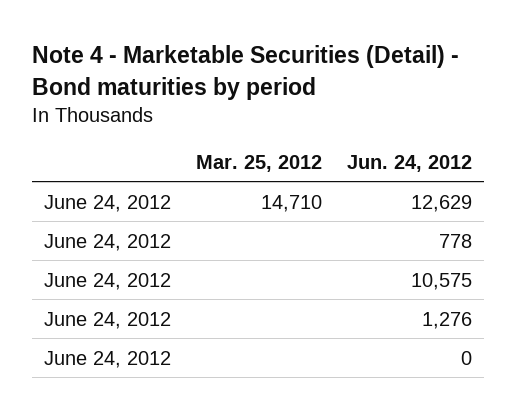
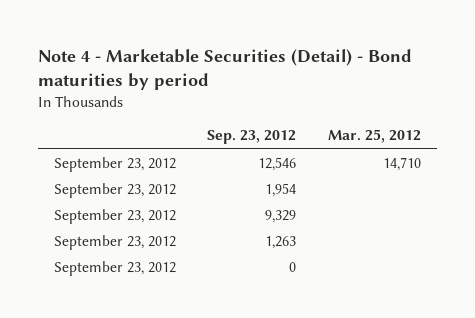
[347,154,473,172] Jun. 24, 2012 -> none
none -> [207,130,297,145] Sep. 23, 2012
[44,194,172,212] June 24, 2012 -> [53,157,176,173] September 23, 2012
[44,233,172,251] June 24, 2012 -> [53,183,176,199] September 23, 2012
[44,272,172,290] June 24, 2012 -> [53,209,176,225] September 23, 2012
[44,311,172,329] June 24, 2012 -> [53,235,176,251] September 23, 2012
[44,350,172,368] June 24, 2012 -> [53,261,176,277] September 23, 2012

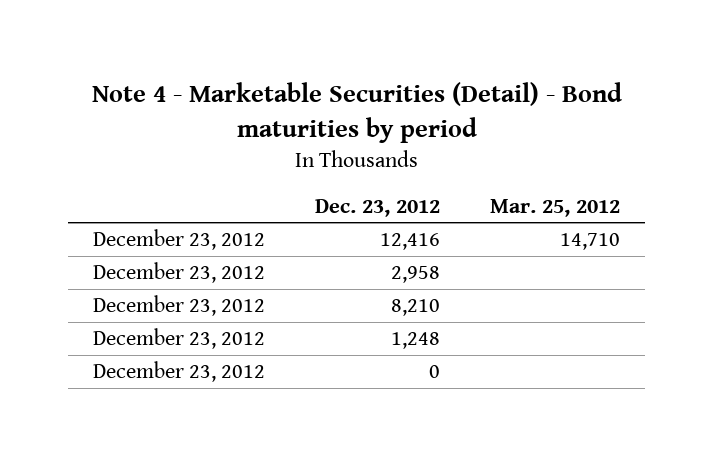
[207,130,297,145] Sep. 23, 2012 -> none
none -> [315,198,441,217] Dec. 23, 2012
[53,157,176,173] September 23, 2012 -> [92,229,265,251] December 23, 2012
[53,183,176,199] September 23, 2012 -> [92,262,265,284] December 23, 2012
[53,209,176,225] September 23, 2012 -> [92,295,265,317] December 23, 2012
[53,235,176,251] September 23, 2012 -> [92,328,265,350] December 23, 2012
[53,261,176,277] September 23, 2012 -> [92,361,265,383] December 23, 2012

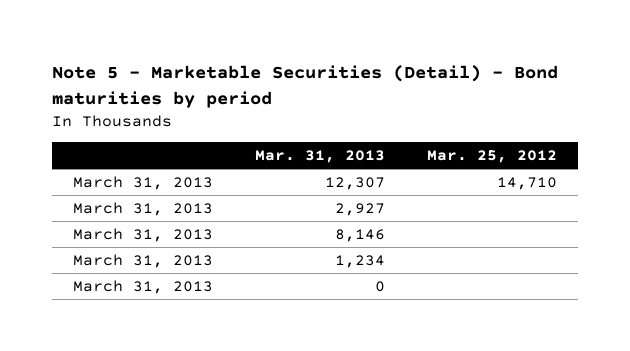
[91,82,622,143] Note 4 - Marketable Securities (Detail) - Bond maturities by period -> [52,65,559,108] Note 5 - Marketable Securities (Detail) - Bond maturities by period
[315,198,441,217] Dec. 23, 2012 -> none
none -> [255,150,386,164] Mar. 31, 2013
[92,229,265,251] December 23, 2012 -> [73,175,214,190] March 31, 2013
[92,262,265,284] December 23, 2012 -> [73,201,214,216] March 31, 2013
[92,295,265,317] December 23, 2012 -> [73,227,214,242] March 31, 2013
[92,328,265,350] December 23, 2012 -> [73,253,214,268] March 31, 2013
[92,361,265,383] December 23, 2012 -> [73,279,214,294] March 31, 2013

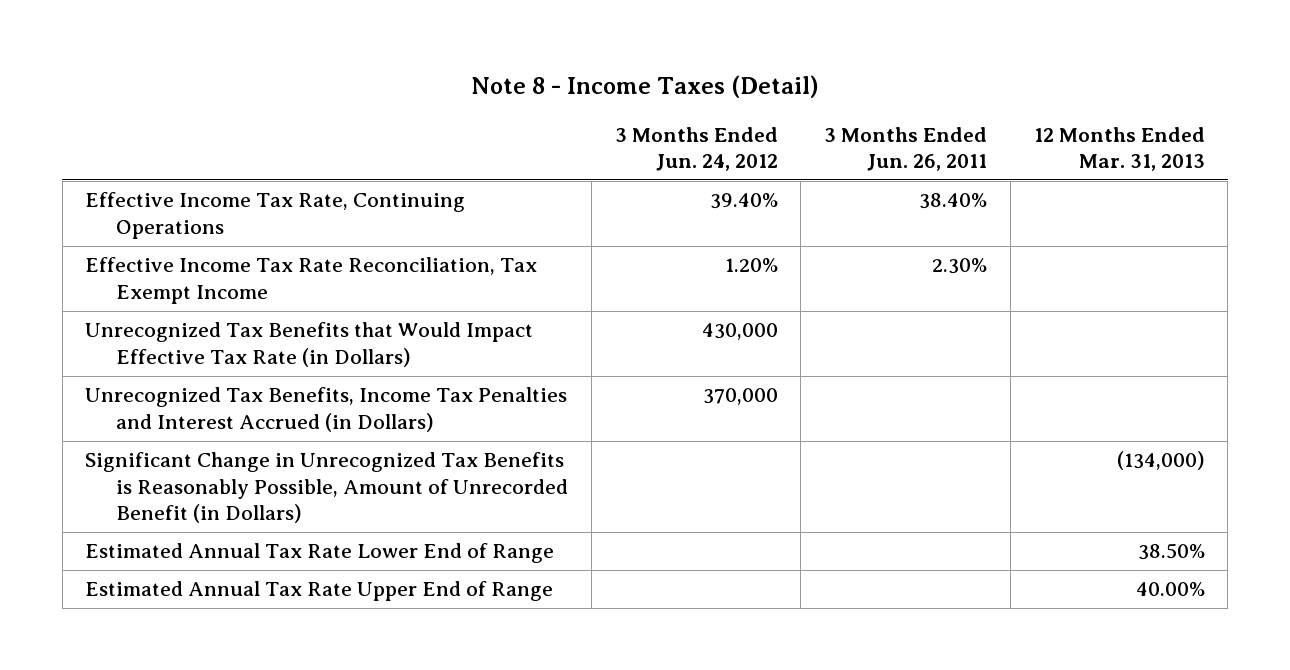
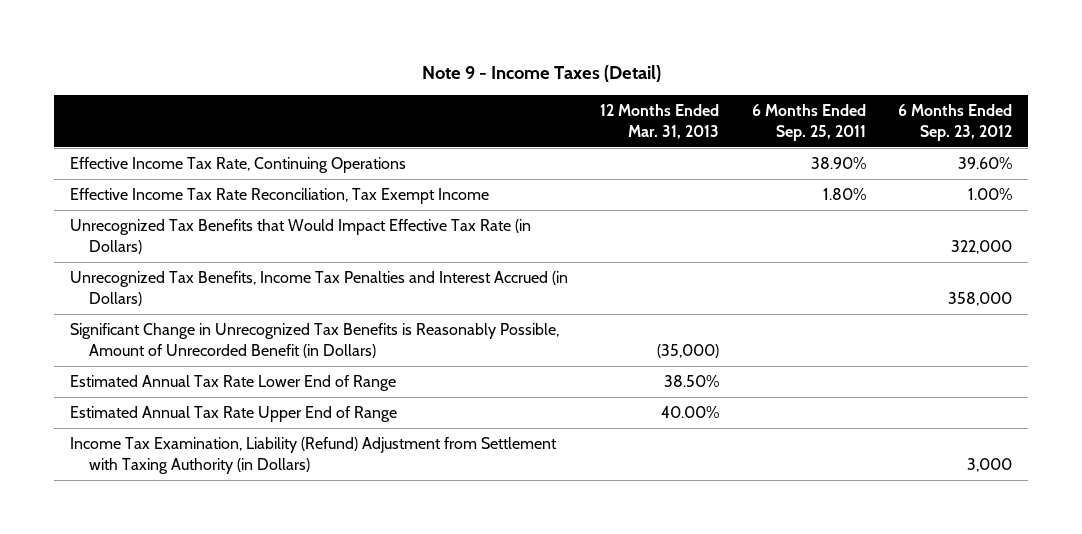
[470,75,819,99] Note 8 - Income Taxes (Detail) -> [422,64,662,82] Note 9 - Income Taxes (Detail)
[614,126,778,171] 3 Months Ended Jun. 24, 2012 -> none
[824,126,988,171] 3 Months Ended Jun. 26, 2011 -> none
none -> [751,104,866,141] 6 Months Ended Sep. 25, 2011
none -> [898,104,1013,141] 6 Months Ended Sep. 23, 2012
[1116,451,1205,471] (134,000) -> [657,343,720,358] (35,000)
none -> [70,437,558,474] Income Tax Examination, Liability (Refund) Adjustment from Settlement with Taxing Authority (in Dollars)

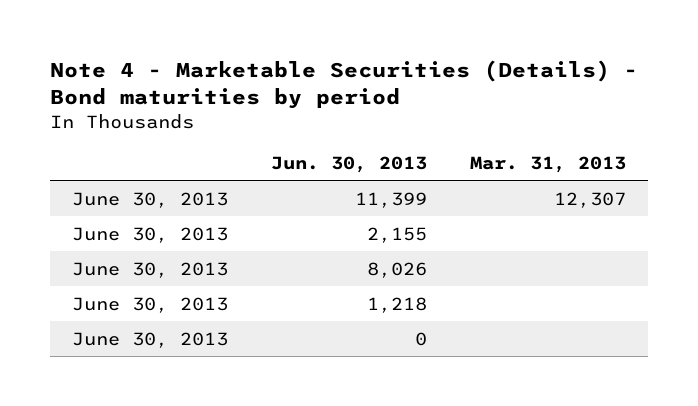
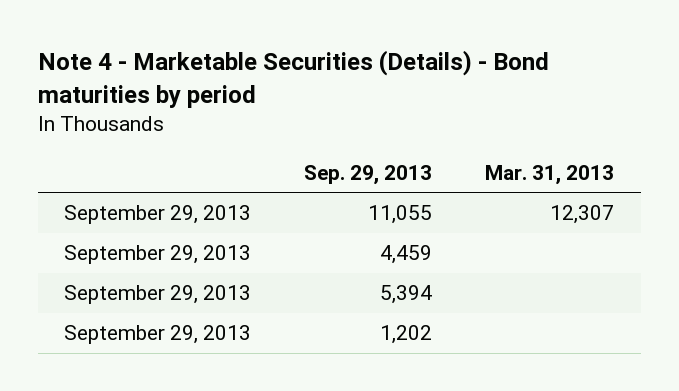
[270,156,427,174] Jun. 30, 2013 -> none
none -> [304,164,433,185] Sep. 29, 2013
[71,331,228,348] June 30, 2013 -> none
[71,191,228,208] June 30, 2013 -> [64,205,252,225] September 29, 2013
[71,226,228,243] June 30, 2013 -> [64,245,252,265] September 29, 2013
[71,261,228,278] June 30, 2013 -> [64,285,252,305] September 29, 2013
[71,296,228,313] June 30, 2013 -> [64,325,252,345] September 29, 2013

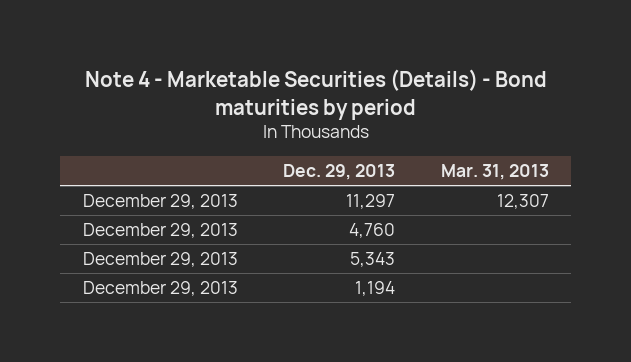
[304,164,433,185] Sep. 29, 2013 -> none
none -> [283,164,396,181] Dec. 29, 2013
[64,205,252,225] September 29, 2013 -> [82,194,238,210] December 29, 2013
[64,245,252,265] September 29, 2013 -> [82,223,238,239] December 29, 2013
[64,285,252,305] September 29, 2013 -> [82,252,238,268] December 29, 2013
[64,325,252,345] September 29, 2013 -> [82,281,238,297] December 29, 2013

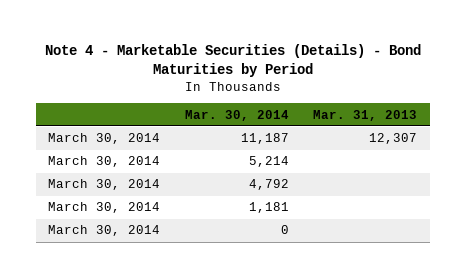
[84,69,547,120] Note 4 - Marketable Securities (Details) - Bond maturities by period -> [44,43,421,78] Note 4 - Marketable Securities (Details) - Bond Maturities by Period
[283,164,396,181] Dec. 29, 2013 -> none
none -> [184,109,289,121] Mar. 30, 2014
[82,194,238,210] December 29, 2013 -> [47,133,160,145] March 30, 2014
[82,223,238,239] December 29, 2013 -> [47,156,160,168] March 30, 2014
[82,252,238,268] December 29, 2013 -> [47,179,160,191] March 30, 2014
[82,281,238,297] December 29, 2013 -> [47,202,160,214] March 30, 2014
none -> [47,225,160,237] March 30, 2014

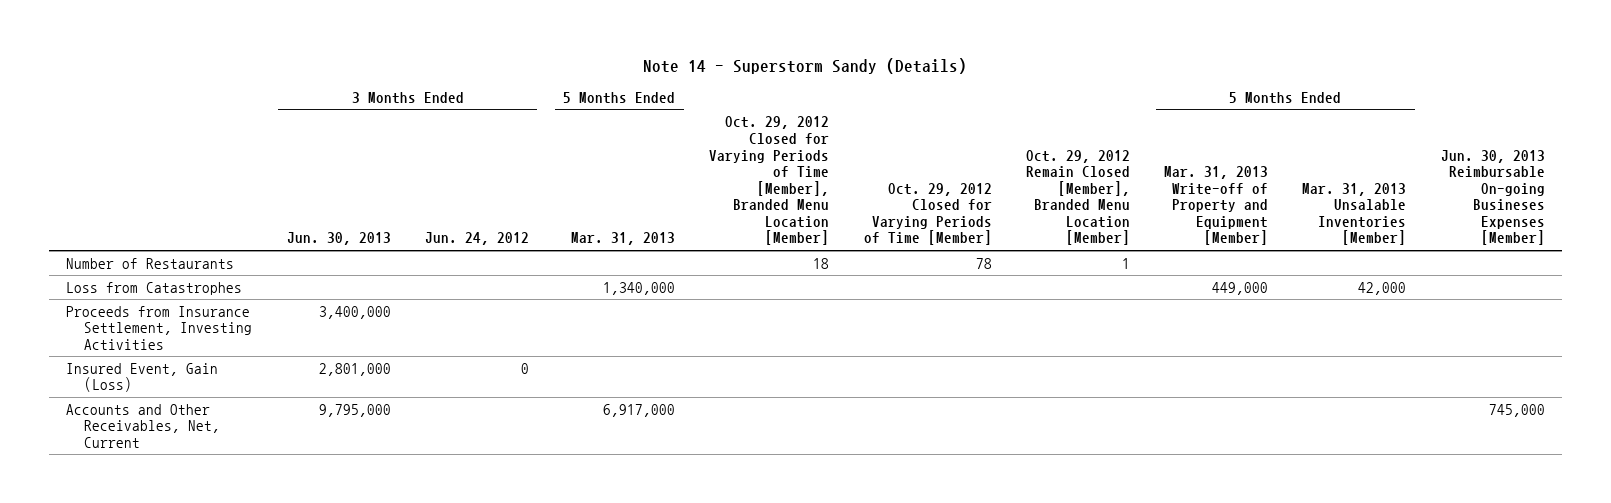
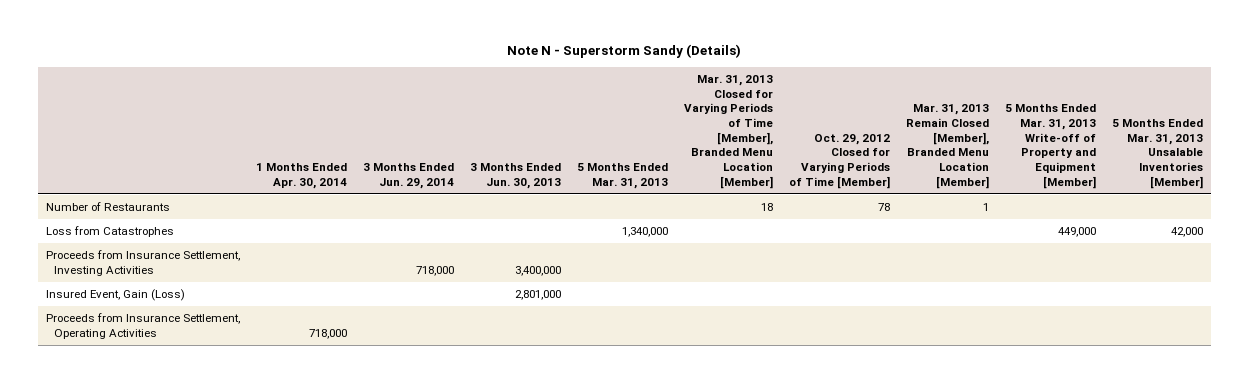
[643,58,968,75] Note 14 - Superstorm Sandy (Details) -> [507,44,742,59] Note N - Superstorm Sandy (Details)
[424,232,529,246] Jun. 24, 2012 -> none
[709,116,830,246] Oct. 29, 2012 Closed for Varying Periods of Time [Member], Branded Menu Location [Member] -> none
[1025,149,1130,246] Oct. 29, 2012 Remain Closed [Member], Branded Menu Location [Member] -> none
[1440,149,1545,246] Jun. 30, 2013 Reimbursable On-going Busineses Expenses [Member] -> none
none -> [255,163,347,189] 1 Months Ended Apr. 30, 2014
none -> [362,163,454,189] 3 Months Ended Jun. 29, 2014
none -> [683,74,773,189] Mar. 31, 2013 Closed for Varying Periods of Time [Member], Branded Menu Location [Member]
none -> [906,104,990,189] Mar. 31, 2013 Remain Closed [Member], Branded Menu Location [Member]
[66,403,221,448] Accounts and Other Receivables, Net, Current -> none
none -> [45,313,240,339] Proceeds from Insurance Settlement, Operating Activities

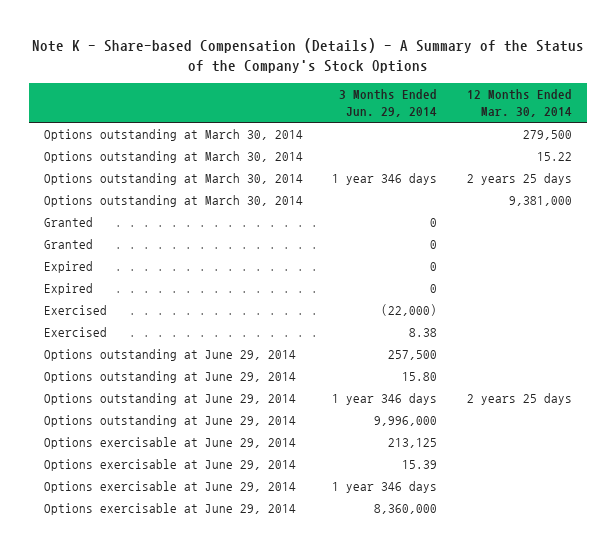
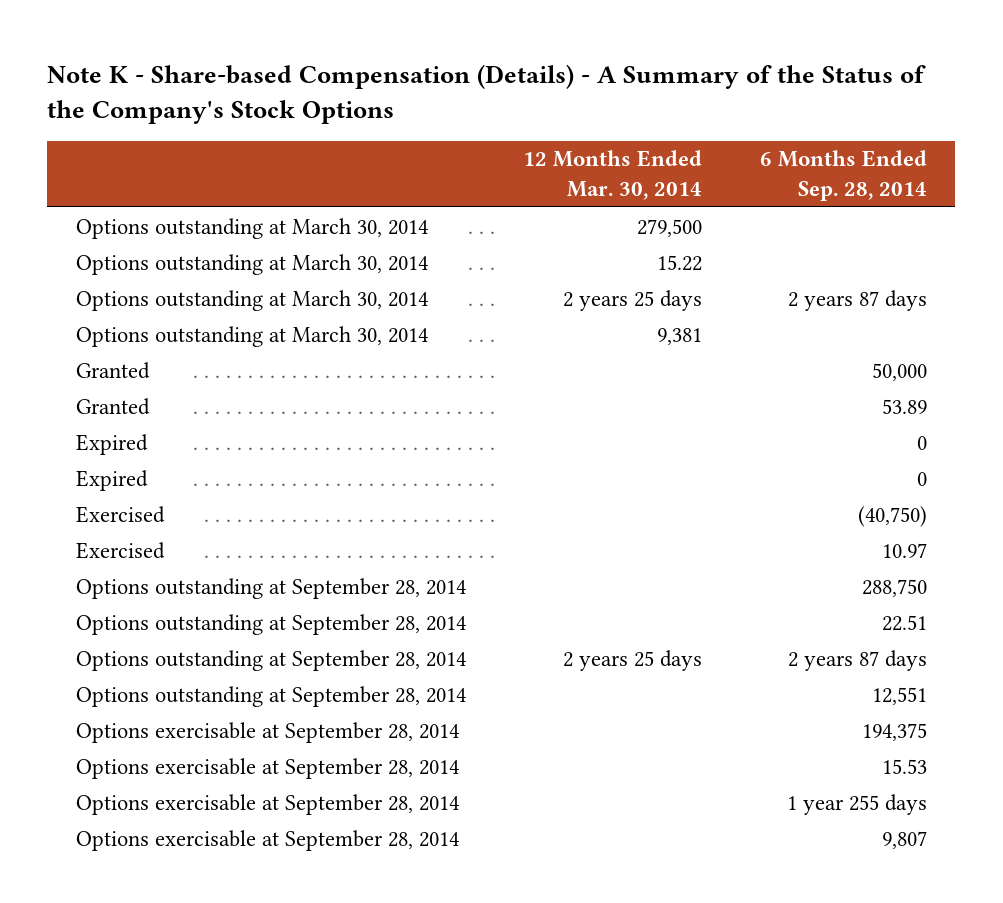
[339,89,438,118] 3 Months Ended Jun. 29, 2014 -> none
none -> [759,150,927,201] 6 Months Ended Sep. 28, 2014
[508,196,572,207] 9,381,000 -> [657,327,703,345] 9,381
[43,349,296,362] Options outstanding at June 29, 2014 -> [76,577,467,599] Options outstanding at September 28, 2014
[43,371,296,384] Options outstanding at June 29, 2014 -> [76,613,467,635] Options outstanding at September 28, 2014
[43,393,296,406] Options outstanding at June 29, 2014 -> [76,649,467,671] Options outstanding at September 28, 2014
[43,415,296,428] Options outstanding at June 29, 2014 -> [76,685,467,707] Options outstanding at September 28, 2014
[43,437,296,450] Options exercisable at June 29, 2014 -> [76,721,460,743] Options exercisable at September 28, 2014
[43,459,296,472] Options exercisable at June 29, 2014 -> [76,757,460,779] Options exercisable at September 28, 2014
[43,481,296,494] Options exercisable at June 29, 2014 -> [76,793,460,815] Options exercisable at September 28, 2014
[43,503,296,516] Options exercisable at June 29, 2014 -> [76,829,460,851] Options exercisable at September 28, 2014

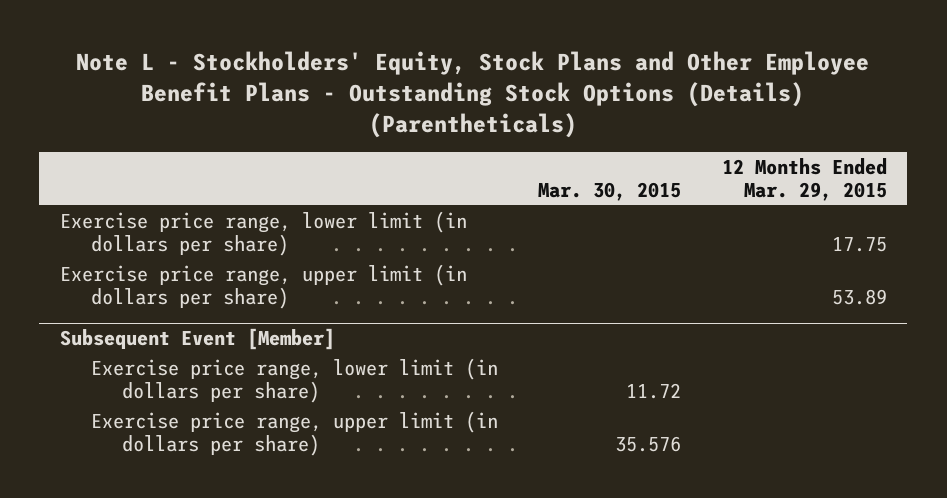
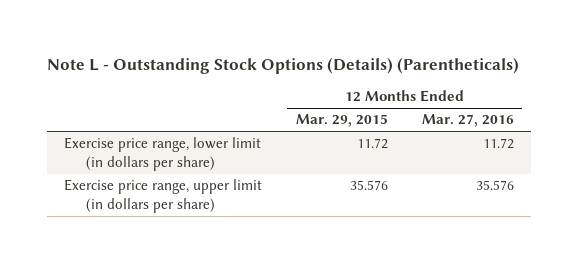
[76,51,870,139] Note L - Stockholders' Equity, Stock Plans and Other Employee Benefit Plans - Outstanding Stock Options (Details) (Parentheticals) -> [47,57,520,75] Note L - Outstanding Stock Options (Details) (Parentheticals)
[538,181,682,201] Mar. 30, 2015 -> none
none -> [421,114,514,128] Mar. 27, 2016
[59,328,335,351] Subsequent Event [Member] -> none
[90,357,498,403] Exercise price range, lower limit (in dollars per share) -> none
[90,410,498,456] Exercise price range, upper limit (in dollars per share) -> none
[831,236,887,252] 17.75 -> [356,138,388,150] 11.72
[831,288,887,305] 53.89 -> [349,180,388,191] 35.576

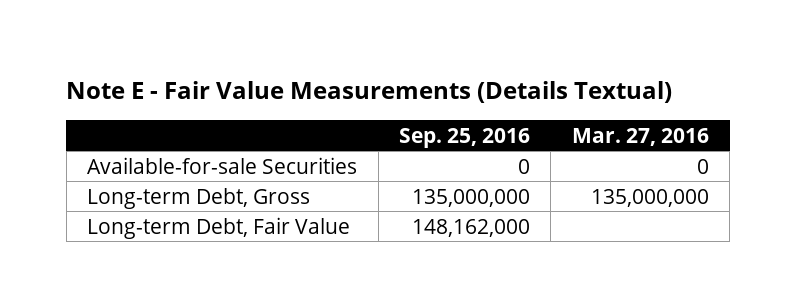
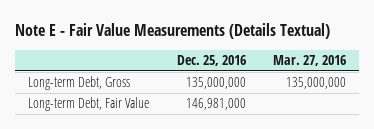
[398,127,530,148] Sep. 25, 2016 -> none
none -> [176,55,246,67] Dec. 25, 2016
[87,156,358,174] Available-for-sale Securities -> none

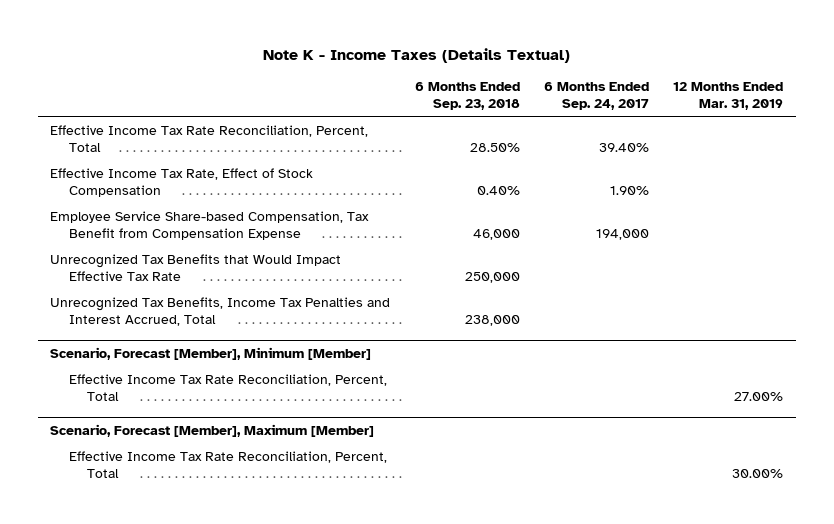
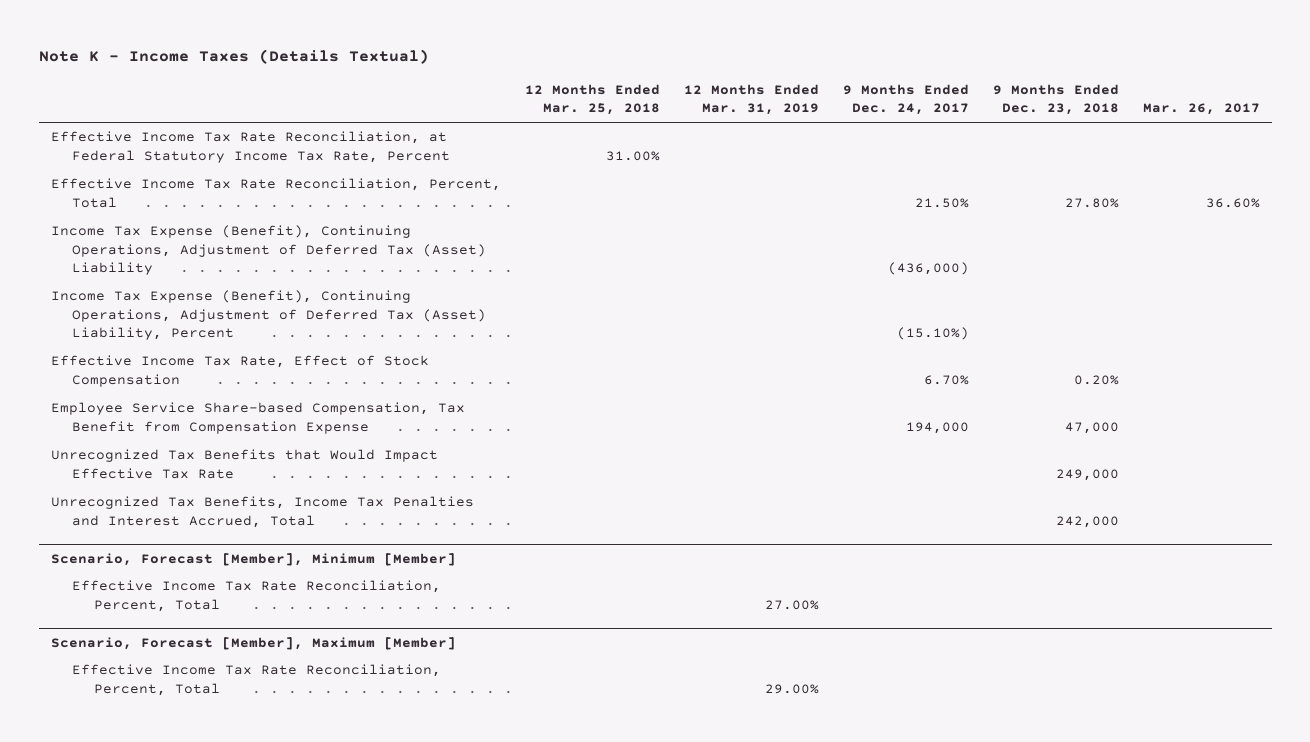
[414,82,520,111] 6 Months Ended Sep. 23, 2018 -> none
[544,82,650,111] 6 Months Ended Sep. 24, 2017 -> none
none -> [524,83,660,116] 12 Months Ended Mar. 25, 2018
none -> [842,83,969,116] 9 Months Ended Dec. 24, 2017
none -> [992,83,1119,116] 9 Months Ended Dec. 23, 2018
none -> [1142,103,1260,116] Mar. 26, 2017
none -> [50,131,451,163] Effective Income Tax Rate Reconciliation, at Federal Statutory Income Tax Rate, Percent
none -> [50,225,487,276] Income Tax Expense (Benefit), Continuing Operations, Adjustment of Deferred Tax (Asset) Liability
none -> [50,290,487,341] Income Tax Expense (Benefit), Continuing Operations, Adjustment of Deferred Tax (Asset) Liability, Percent
[732,468,784,478] 30.00% -> [764,683,819,694] 29.00%

